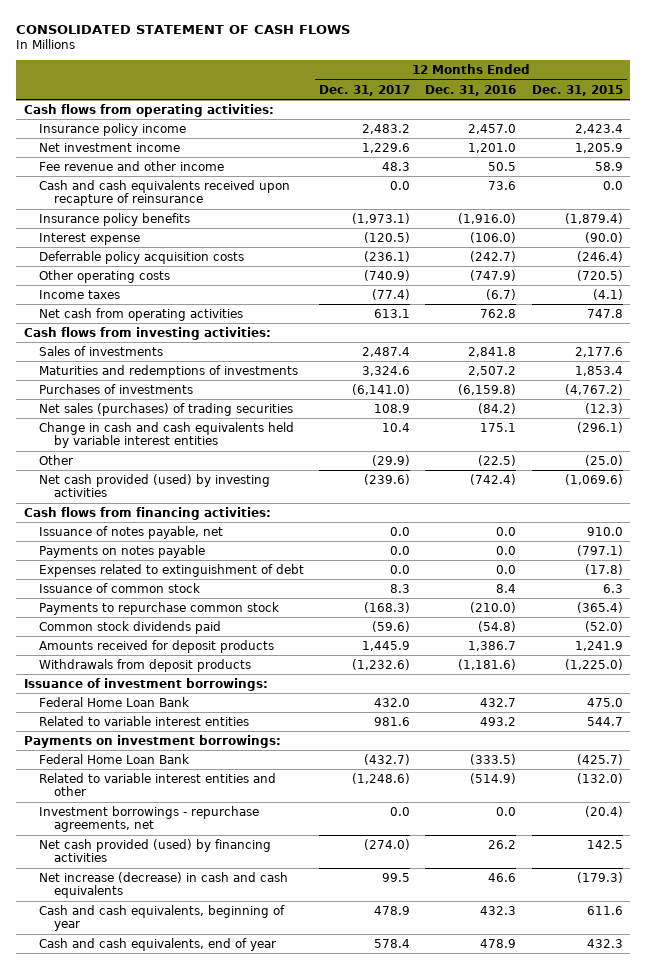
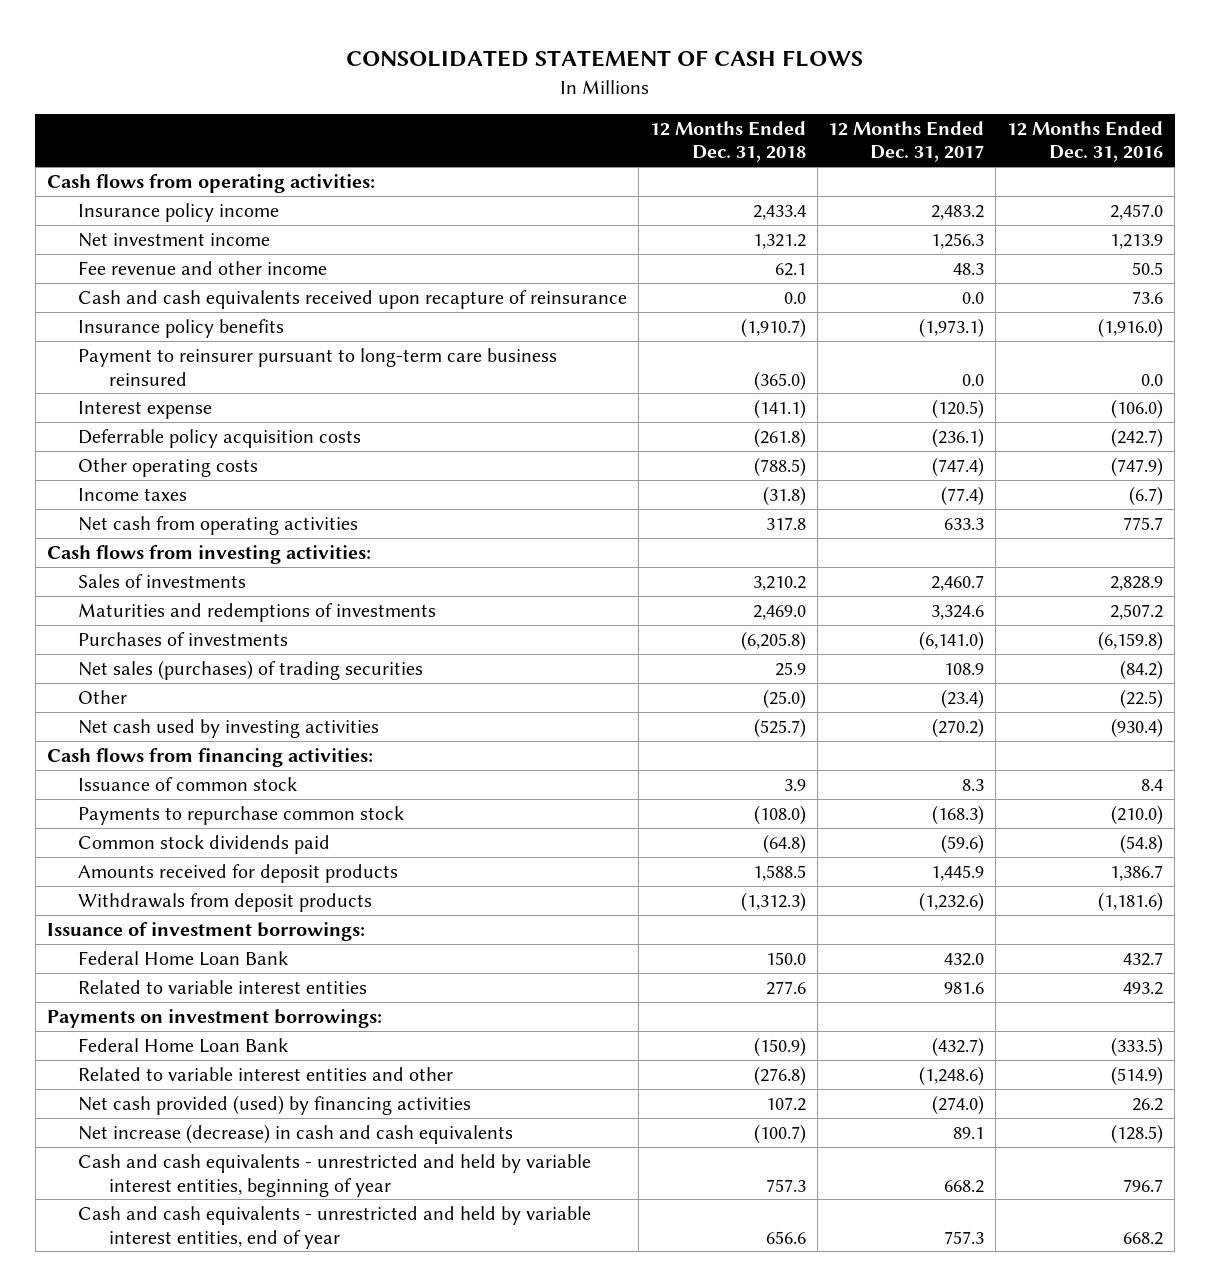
[531,84,623,96] Dec. 31, 2015 -> none
none -> [649,120,806,163] 12 Months Ended Dec. 31, 2018
[362,142,411,153] 1,229.6 -> [931,232,985,249] 1,256.3
[468,142,517,153] 1,201.0 -> [1110,233,1164,249] 1,213.9
none -> [77,347,557,386] Payment to reinsurer pursuant to long-term care business reinsured
[364,269,411,281] (740.9) -> [932,456,985,477] (747.4)
[374,308,411,318] 613.1 -> [944,517,985,530] 633.3
[480,308,517,318] 762.8 -> [1123,516,1164,530] 775.7
[362,346,411,357] 2,487.4 -> [931,574,985,591] 2,460.7
[468,346,517,357] 2,841.8 -> [1110,575,1164,591] 2,828.9
[38,421,294,449] Change in cash and cash equivalents held by variable interest entities -> none
[372,454,411,466] (29.9) -> [941,688,985,709] (23.4)
[38,473,270,498] Net cash provided (used) by investing activities -> [77,718,379,738] Net cash used by investing activities
[364,473,411,485] (239.6) -> [932,717,985,738] (270.2)
[470,473,517,485] (742.4) -> [1111,717,1164,738] (930.4)
[38,525,223,539] Issuance of notes payable, net -> none
[38,544,205,558] Payments on notes payable -> none
[38,563,304,577] Expenses related to extinguishment of debt -> none
[38,805,259,833] Investment borrowings - repurchase agreements, net -> none
[382,872,411,882] 99.5 -> [953,1126,985,1139] 89.1
[488,872,517,882] 46.6 -> [1111,1123,1164,1144] (128.5)
[38,904,285,932] Cash and cash equivalents, beginning of year -> [77,1153,591,1197] Cash and cash equivalents - unrestricted and held by variable interest entities, beginning of year
[374,905,411,915] 478.9 -> [944,1179,985,1193] 668.2
[480,905,517,915] 432.3 -> [1123,1178,1164,1192] 796.7
[38,937,276,951] Cash and cash equivalents, end of year -> [77,1205,591,1249] Cash and cash equivalents - unrestricted and held by variable interest entities, end of year
[374,938,411,948] 578.4 -> [944,1230,985,1244] 757.3
[480,938,517,948] 478.9 -> [1123,1231,1164,1245] 668.2

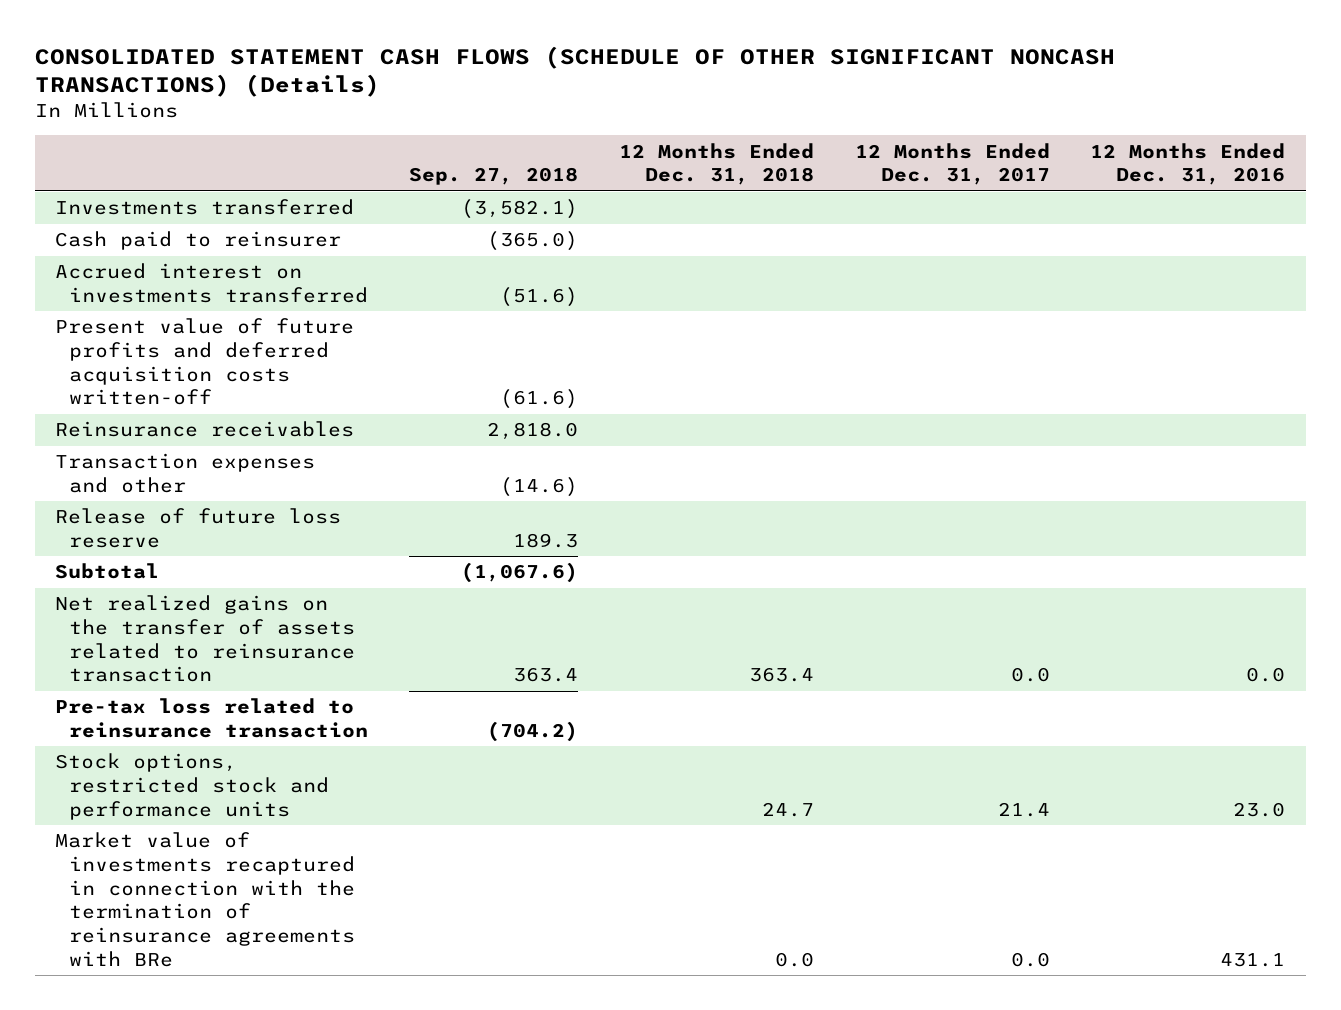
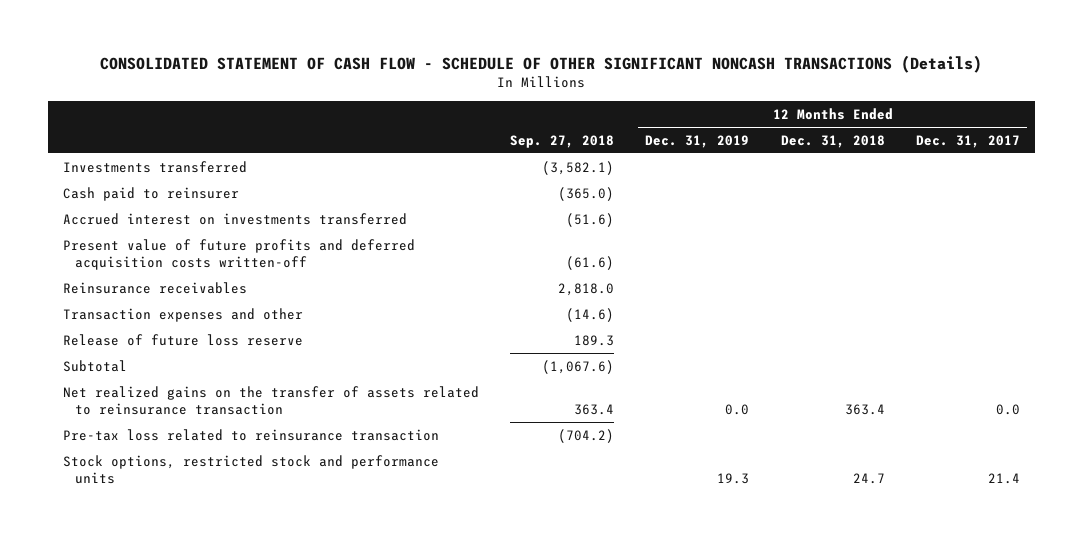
[34,45,1115,98] CONSOLIDATED STATEMENT CASH FLOWS (SCHEDULE OF OTHER SIGNIFICANT NONCASH TRANSACTIONS) (Details) -> [100,54,983,73] CONSOLIDATED STATEMENT OF CASH FLOW - SCHEDULE OF OTHER SIGNIFICANT NONCASH TRANSACTIONS (Details)
[1090,142,1286,186] 12 Months Ended Dec. 31, 2016 -> none
none -> [645,134,750,148] Dec. 31, 2019
[55,832,356,967] Market value of investments recaptured in connection with the termination of reinsurance agreements with BRe -> none

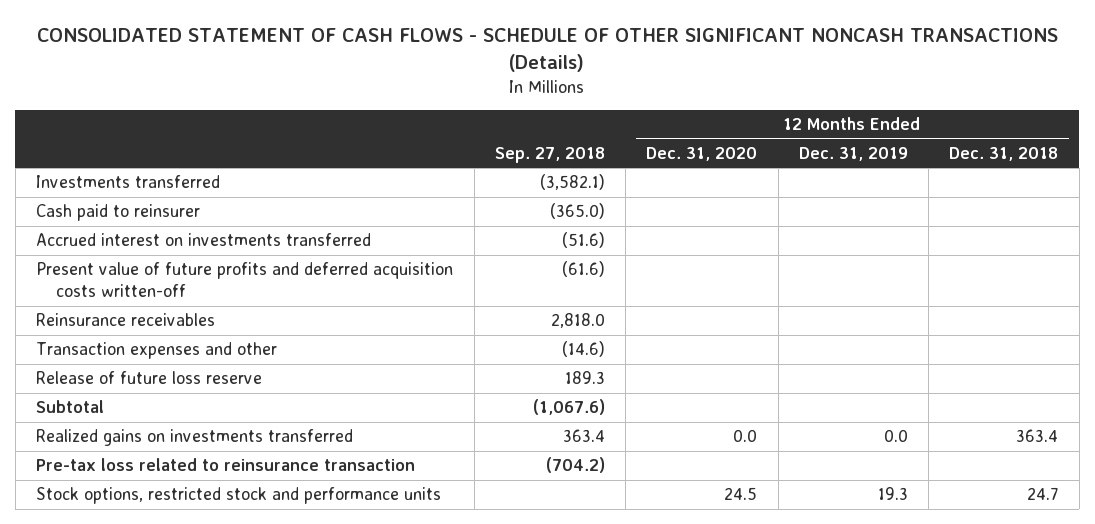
[100,54,983,73] CONSOLIDATED STATEMENT OF CASH FLOW - SCHEDULE OF OTHER SIGNIFICANT NONCASH TRANSACTIONS (Details) -> [37,28,1059,73] CONSOLIDATED STATEMENT OF CASH FLOWS - SCHEDULE OF OTHER SIGNIFICANT NONCASH TRANSACTIONS (Details)
[915,134,1020,148] Dec. 31, 2017 -> none
none -> [646,146,758,161] Dec. 31, 2020
[63,385,480,415] Net realized gains on the transfer of assets related to reinsurance transaction -> [36,429,354,447] Realized gains on investments transferred

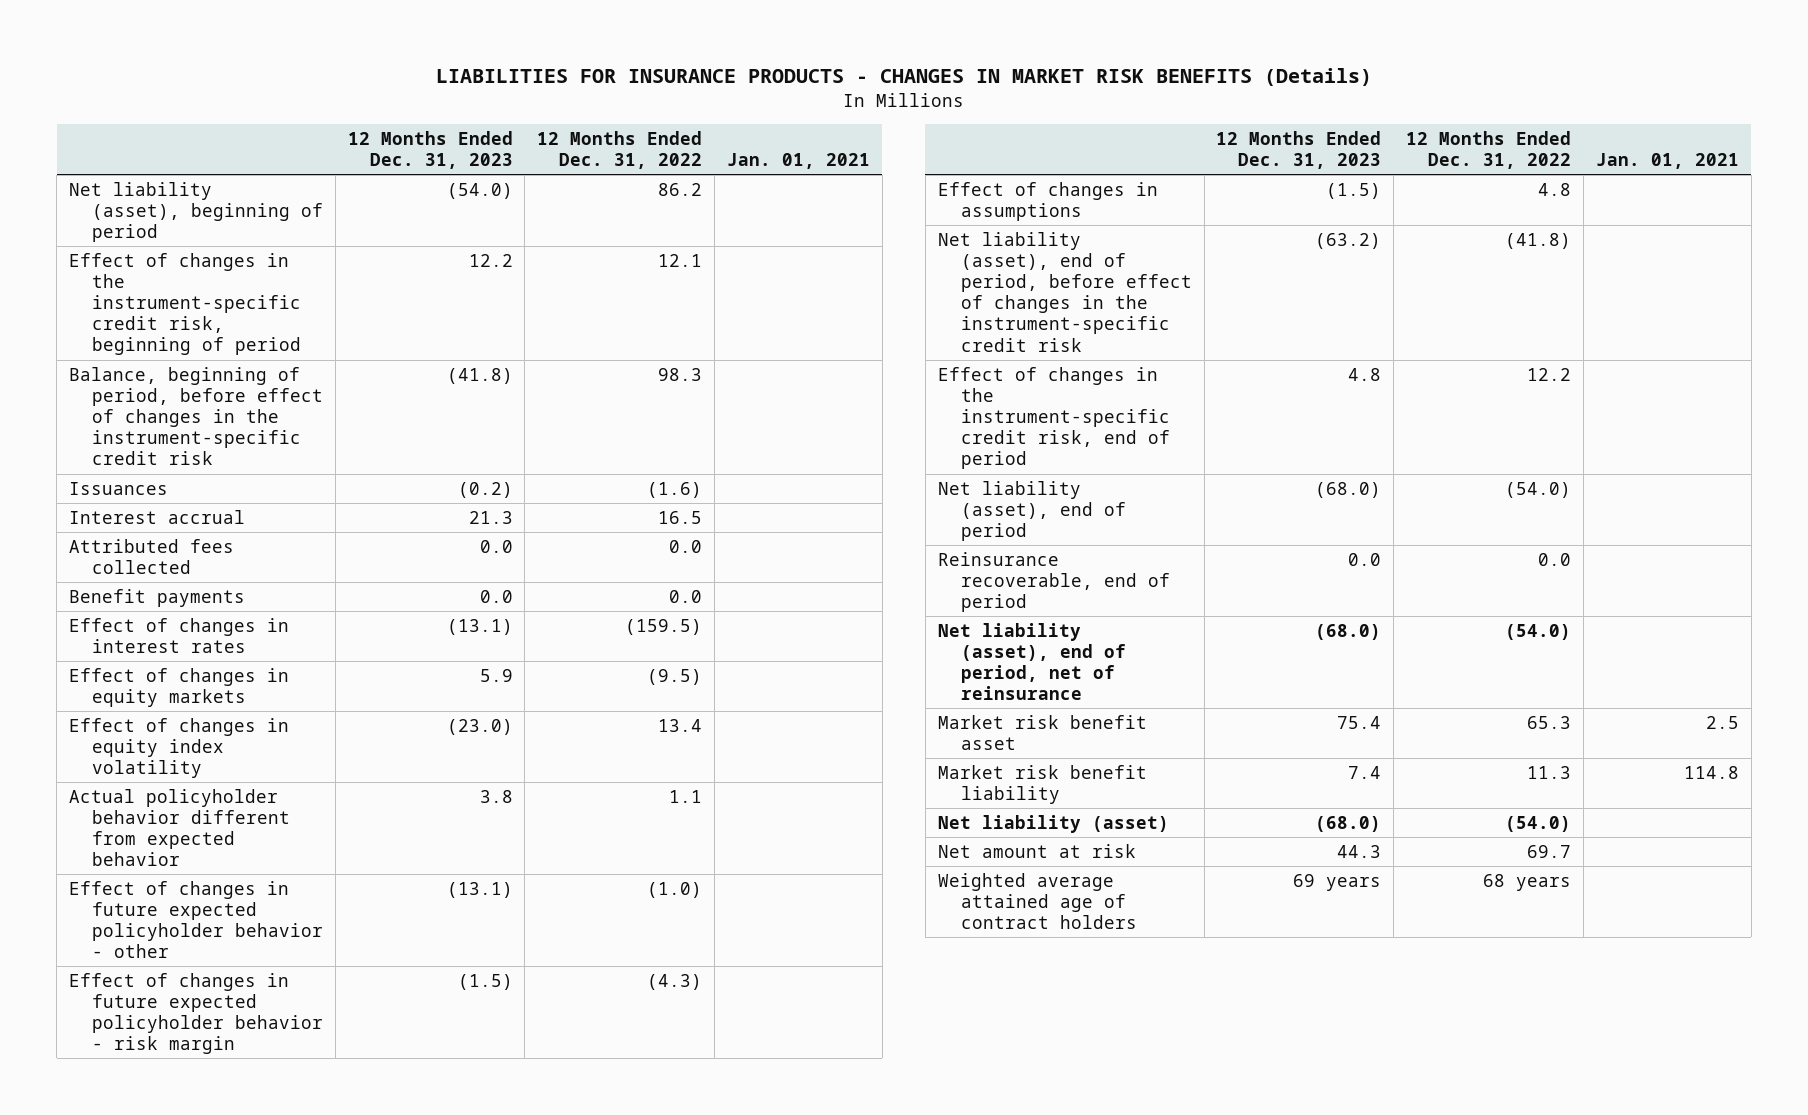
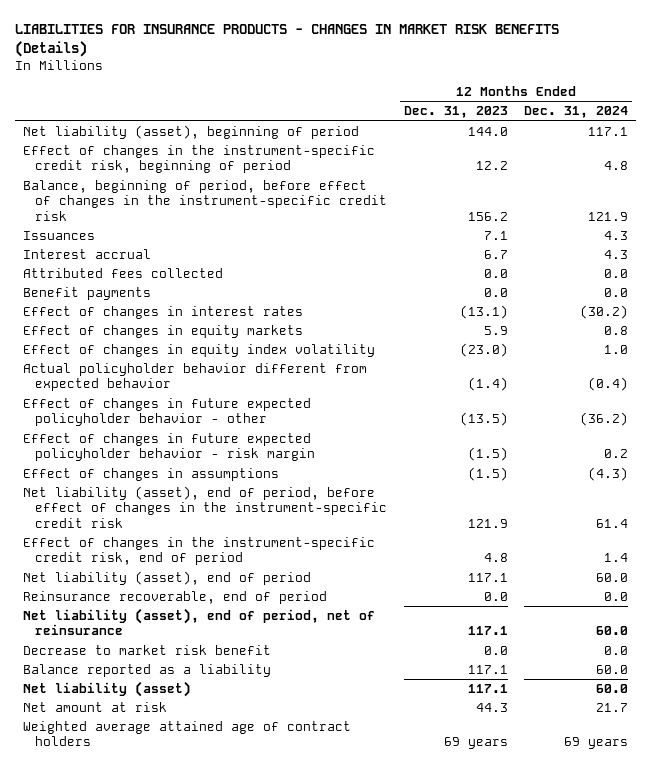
[537,130,703,169] 12 Months Ended Dec. 31, 2022 -> none
[726,152,870,169] Jan. 01, 2021 -> none
none -> [524,106,629,119] Dec. 31, 2024
[446,182,513,199] (54.0) -> [467,126,508,136] 144.0
[446,367,513,384] (41.8) -> [467,211,508,221] 156.2
[457,481,513,498] (0.2) -> [483,230,508,240] 7.1
[468,510,513,524] 21.3 -> [483,249,508,259] 6.7
[479,789,513,803] 3.8 -> [467,377,508,392] (1.4)
[446,881,513,898] (13.1) -> [459,412,508,427] (13.5)
[1315,232,1382,249] (63.2) -> [467,518,508,528] 121.9
[1315,481,1382,498] (68.0) -> [467,572,508,582] 117.1
[937,764,1147,804] Market risk benefit liability -> none
[1315,623,1382,640] (68.0) -> [467,626,508,636] 117.1
[937,714,1147,750] Market risk benefit asset -> [23,644,272,655] Decrease to market risk benefit
[1337,715,1382,729] 75.4 -> [483,645,508,655] 0.0
none -> [23,663,272,677] Balance reported as a liability
[1315,815,1382,832] (68.0) -> [467,683,508,693] 117.1

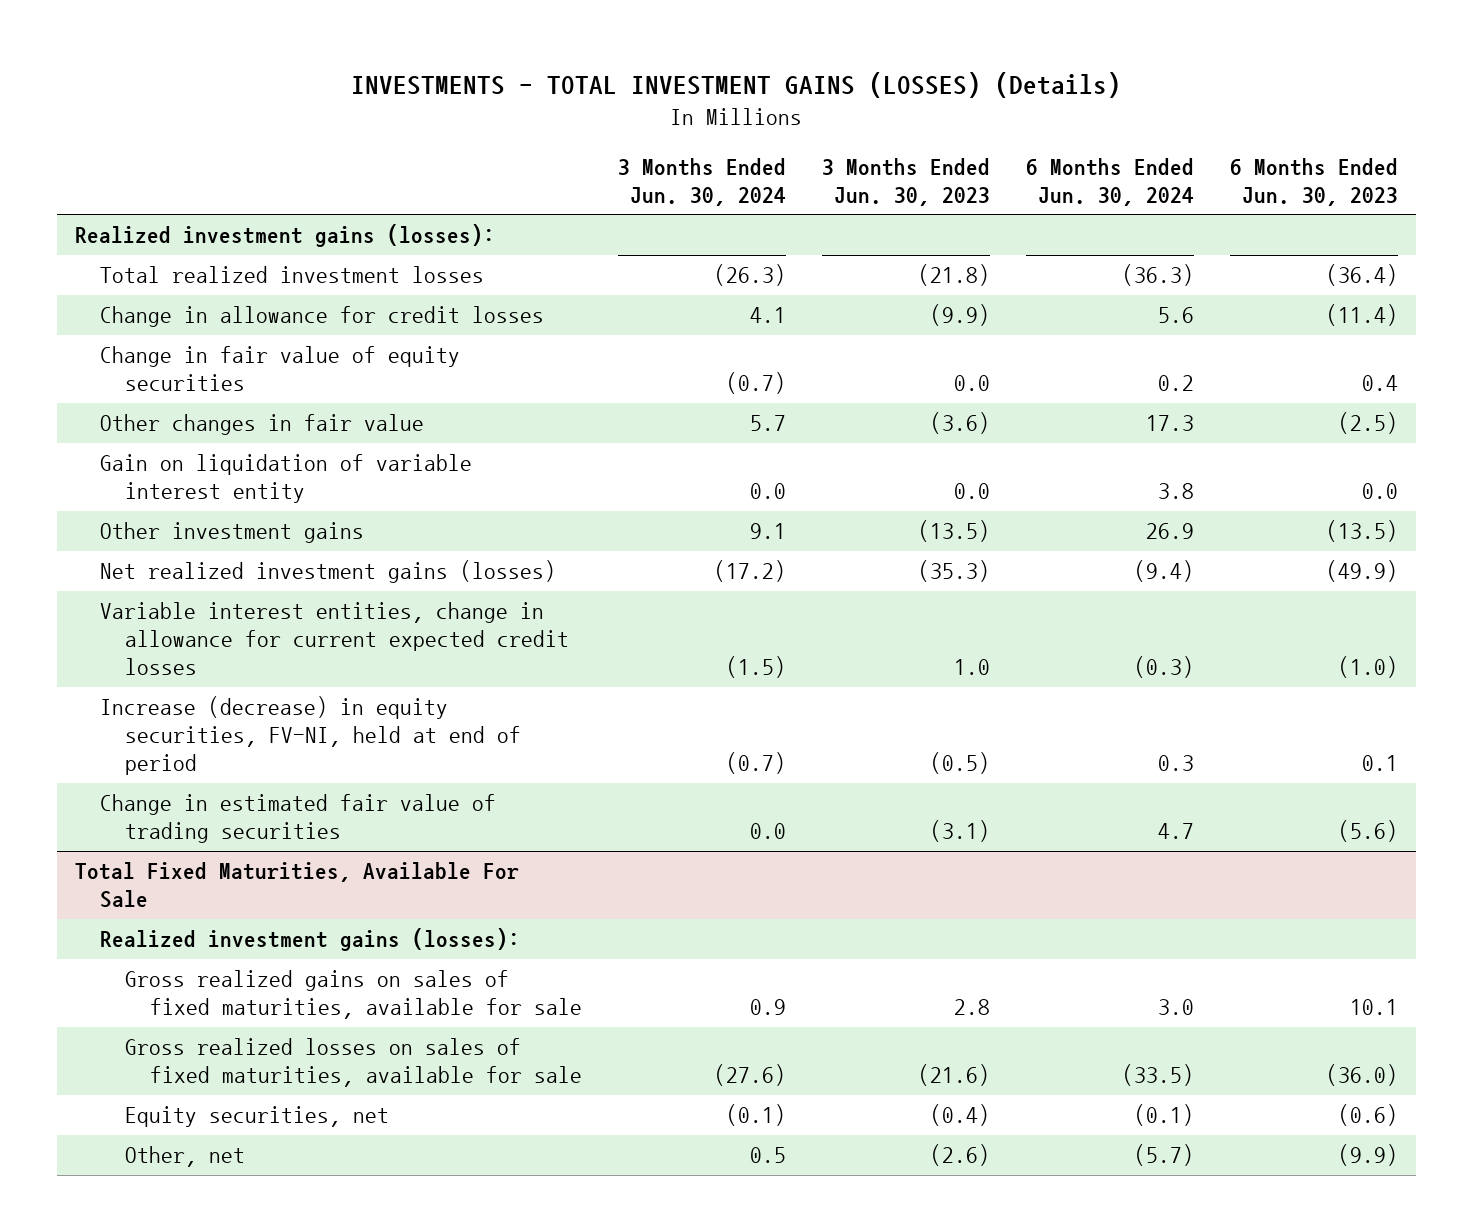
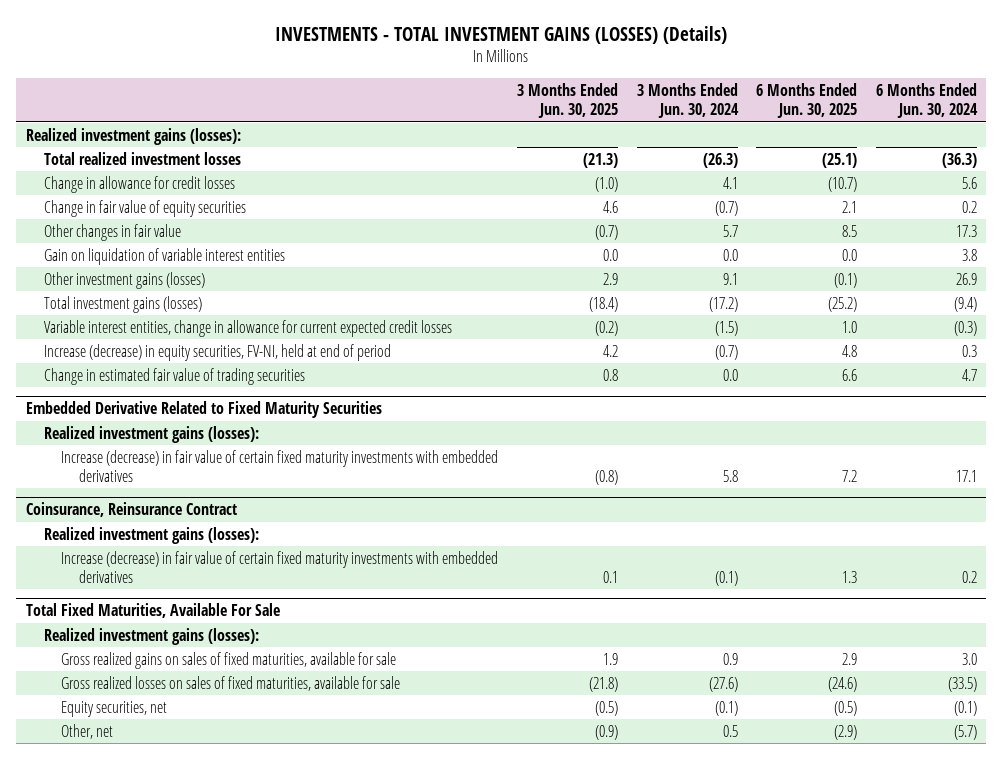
[821,157,990,206] 3 Months Ended Jun. 30, 2023 -> none
[1229,157,1398,206] 6 Months Ended Jun. 30, 2023 -> none
none -> [516,83,618,119] 3 Months Ended Jun. 30, 2025
none -> [756,83,858,119] 6 Months Ended Jun. 30, 2025
[100,454,473,504] Gain on liquidation of variable interest entity -> [43,247,285,265] Gain on liquidation of variable interest entities
[100,522,365,544] Other investment gains -> [43,271,205,289] Other investment gains (losses)
[100,560,557,584] Net realized investment gains (losses) -> [43,295,202,313] Total investment gains (losses)
none -> [25,401,382,419] Embedded Derivative Related to Fixed Maturity Securities
none -> [43,425,259,443] Realized investment gains (losses):
none -> [61,449,499,482] Increase (decrease) in fair value of certain fixed maturity investments with embedded derivatives
none -> [25,502,237,518] Coinsurance, Reinsurance Contract
none -> [43,526,259,544] Realized investment gains (losses):
none -> [61,550,499,583] Increase (decrease) in fair value of certain fixed maturity investments with embedded derivatives

